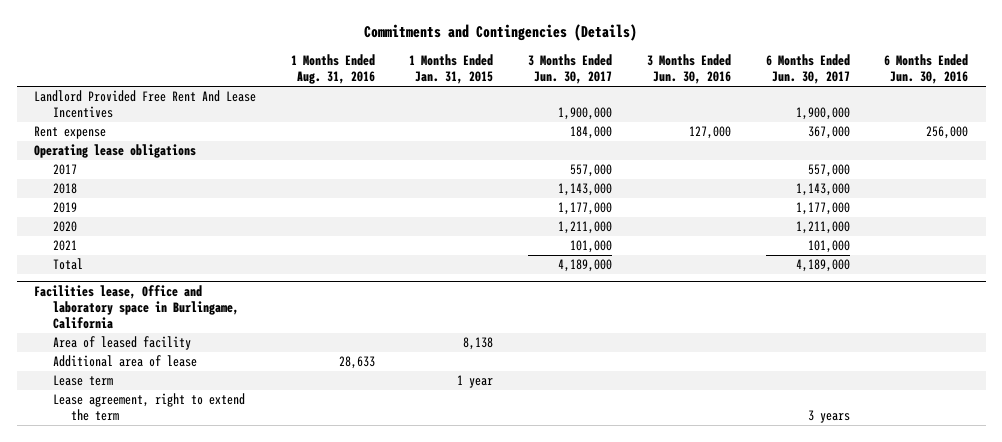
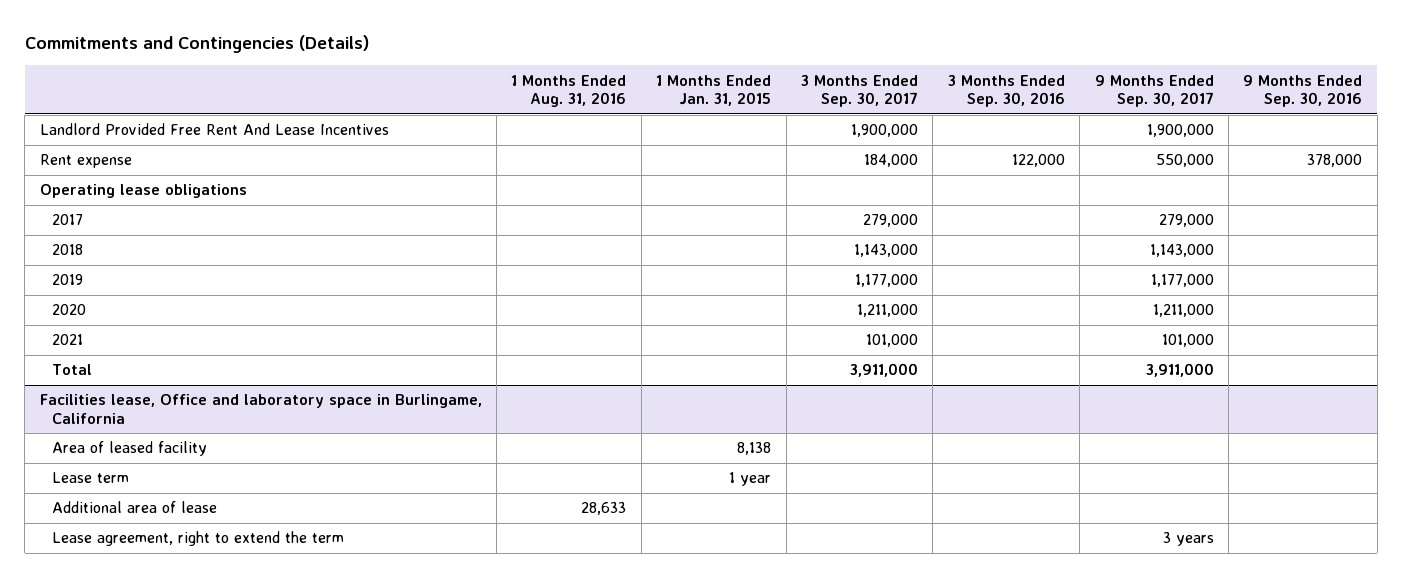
[528,54,613,84] 3 Months Ended Jun. 30, 2017 -> none
[646,54,731,84] 3 Months Ended Jun. 30, 2016 -> none
[765,54,850,84] 6 Months Ended Jun. 30, 2017 -> none
[884,54,969,84] 6 Months Ended Jun. 30, 2016 -> none
none -> [800,74,918,108] 3 Months Ended Sep. 30, 2017
none -> [947,74,1065,108] 3 Months Ended Sep. 30, 2016
none -> [1094,74,1214,108] 9 Months Ended Sep. 30, 2017
none -> [1243,74,1363,108] 9 Months Ended Sep. 30, 2016
[52,355,197,368] Additional area of lease -> [51,501,217,514] Additional area of lease

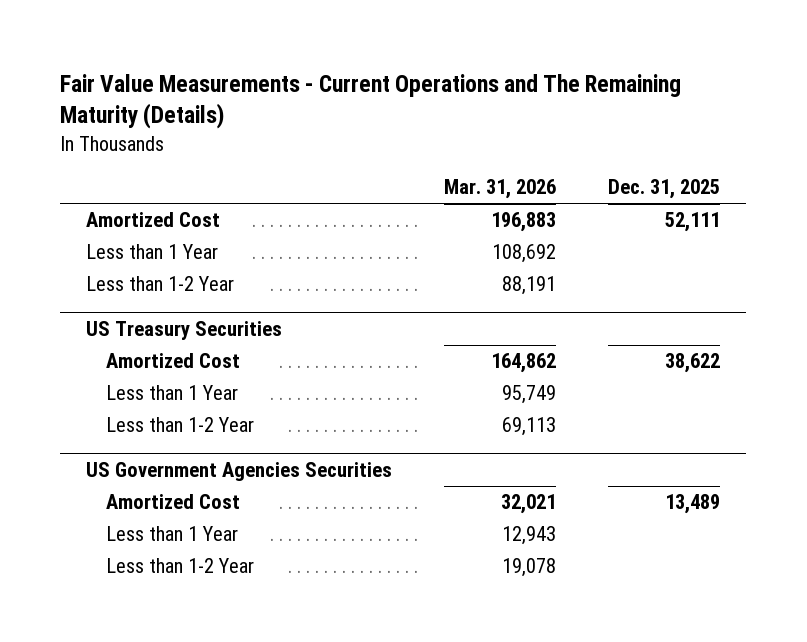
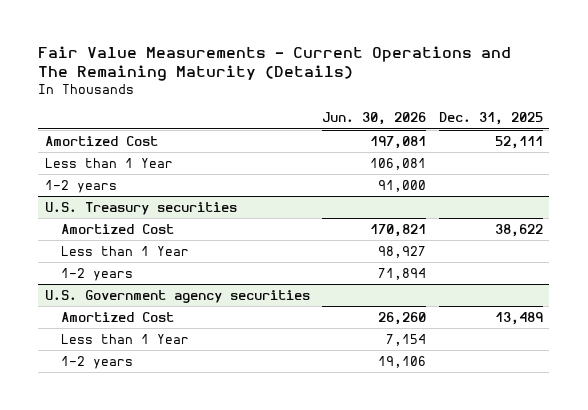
[444,179,557,200] Mar. 31, 2026 -> none
none -> [322,112,427,126] Jun. 30, 2026
[86,276,235,292] Less than 1-2 Year -> [44,179,117,193] 1-2 years
[86,320,283,340] US Treasury Securities -> [44,201,237,215] U.S. Treasury securities
[105,417,254,433] Less than 1-2 Year -> [61,267,134,281] 1-2 years
[86,461,393,481] US Government Agencies Securities -> [44,289,310,303] U.S. Government agency securities
[105,558,254,574] Less than 1-2 Year -> [61,355,134,369] 1-2 years

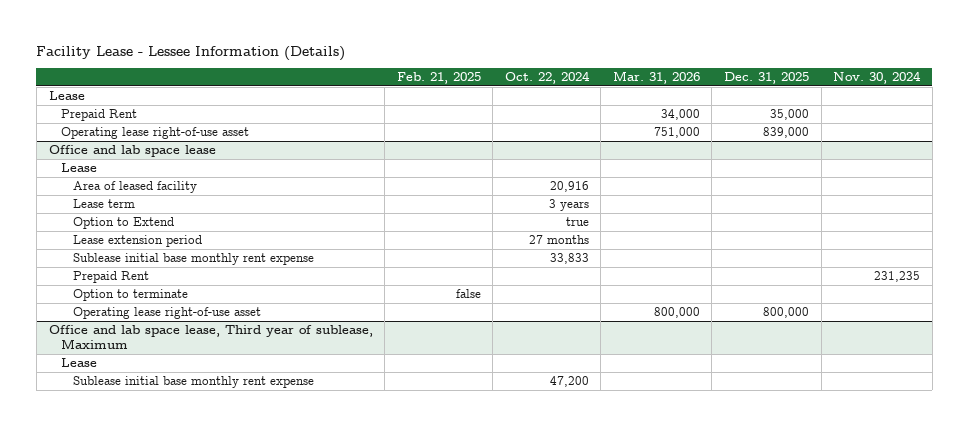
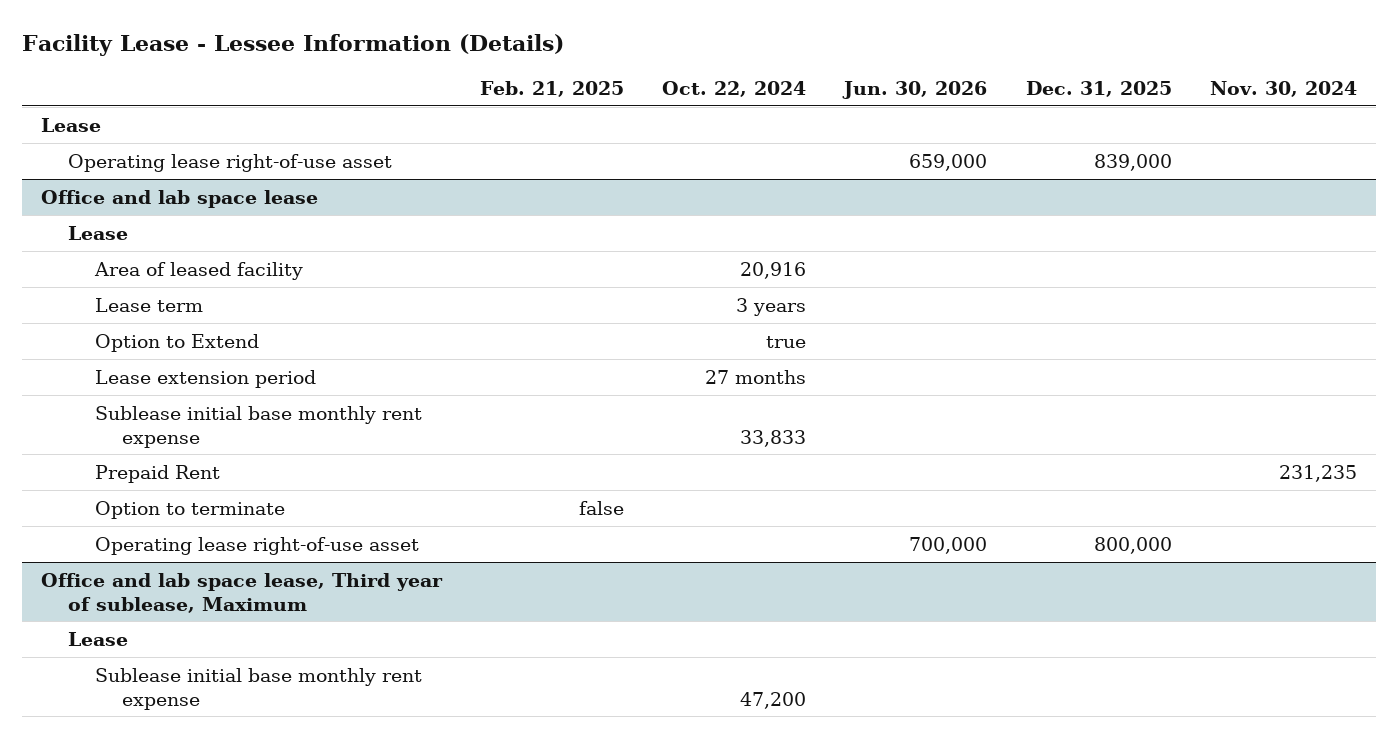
[612,71,700,85] Mar. 31, 2026 -> none
none -> [842,80,988,99] Jun. 30, 2026
[60,109,137,122] Prepaid Rent -> none

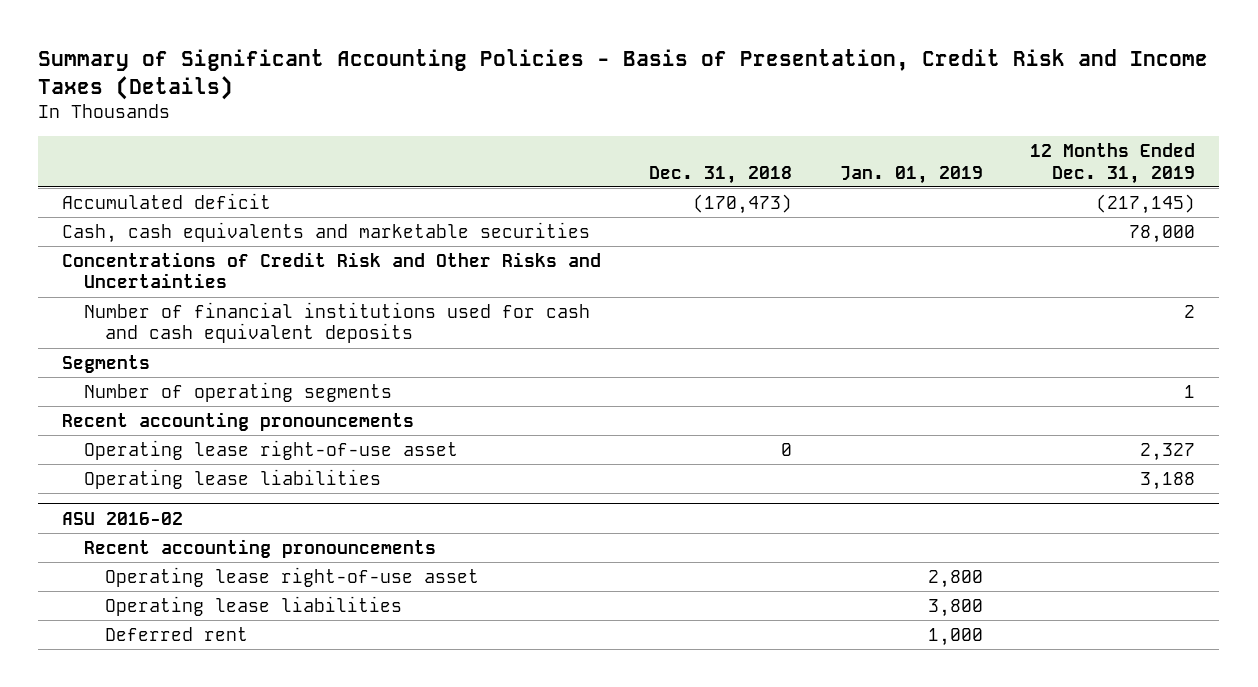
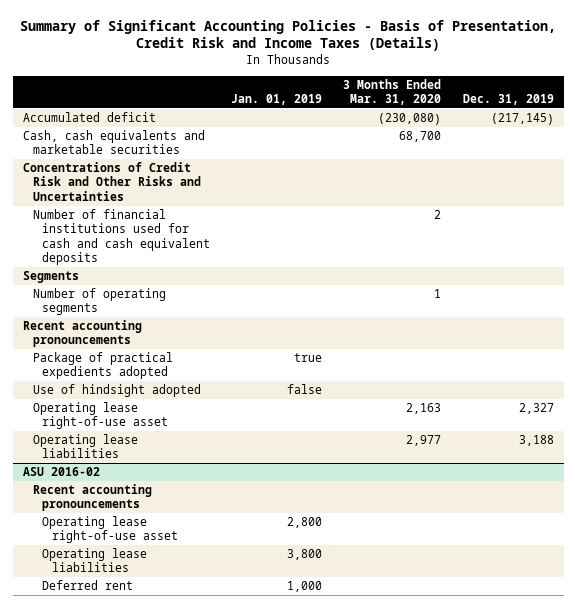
[648,165,792,184] Dec. 31, 2018 -> none
[1030,142,1196,184] 12 Months Ended Dec. 31, 2019 -> none
none -> [343,78,442,106] 3 Months Ended Mar. 31, 2020
none -> [462,94,554,106] Dec. 31, 2019
none -> [32,351,173,380] Package of practical expedients adopted
none -> [32,383,201,397] Use of hindsight adopted

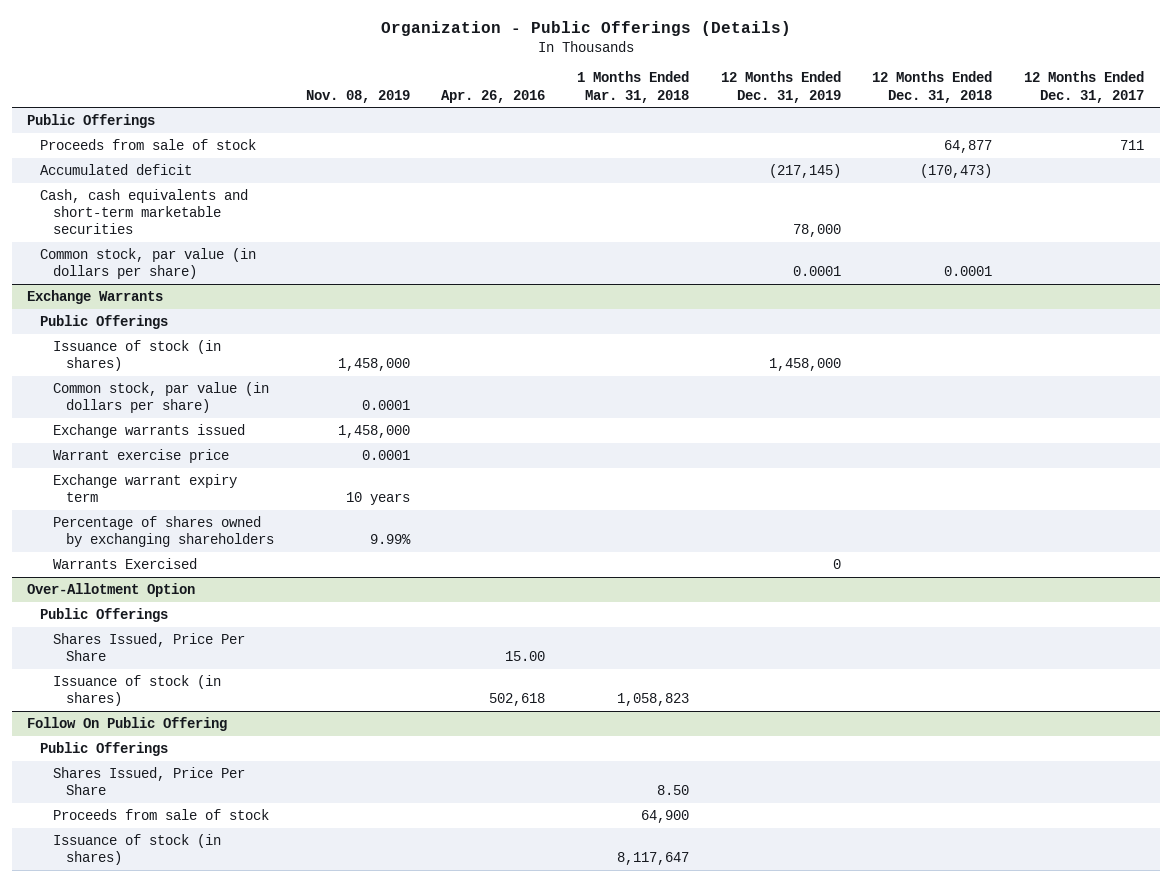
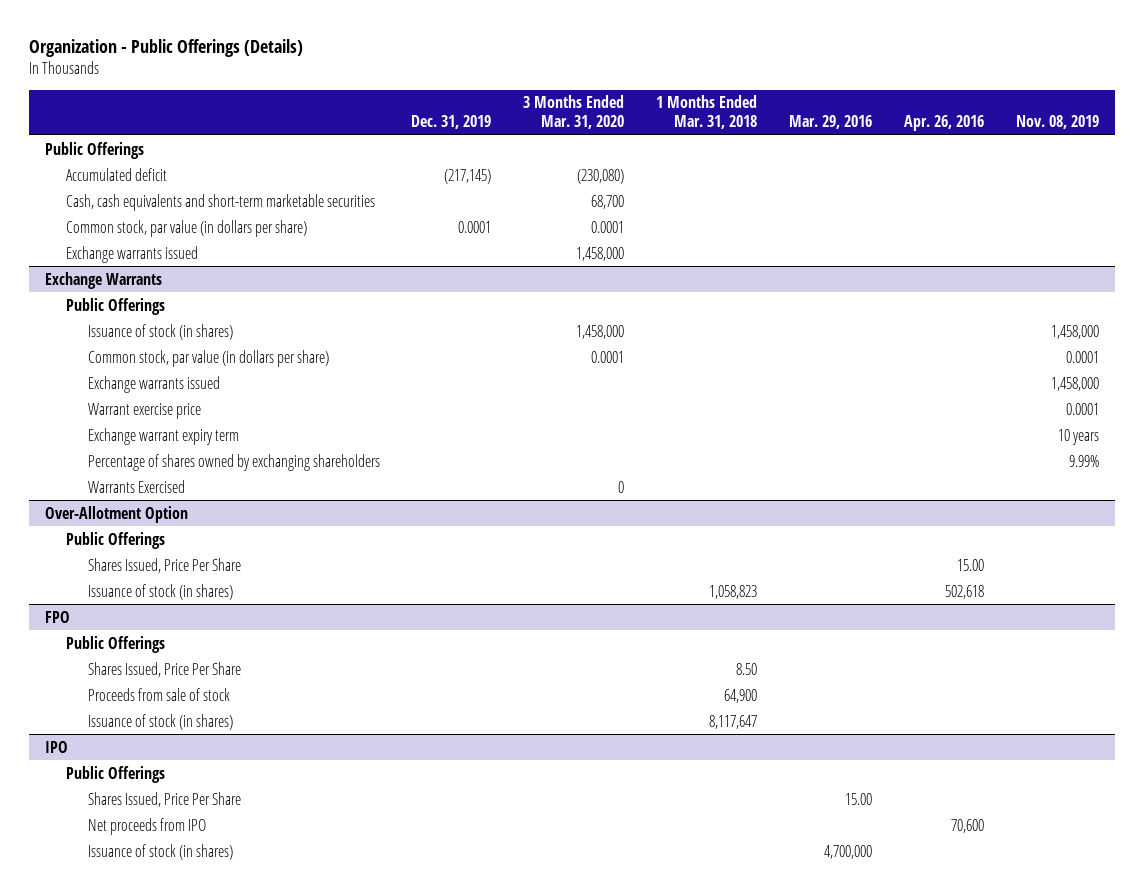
[720,71,841,103] 12 Months Ended Dec. 31, 2019 -> none
[872,71,993,103] 12 Months Ended Dec. 31, 2018 -> none
[1024,71,1145,103] 12 Months Ended Dec. 31, 2017 -> none
none -> [411,115,492,130] Dec. 31, 2019
none -> [523,95,625,130] 3 Months Ended Mar. 31, 2020
none -> [788,115,872,130] Mar. 29, 2016
[40,138,257,150] Proceeds from sale of stock -> none
none -> [66,245,199,263] Exchange warrants issued
[27,716,228,731] Follow On Public Offering -> [44,610,70,623] FPO
none -> [44,740,68,753] IPO
none -> [66,765,166,783] Public Offerings
none -> [87,791,241,807] Shares Issued, Price Per Share
none -> [87,817,206,835] Net proceeds from IPO
none -> [87,843,233,860] Issuance of stock (in shares)

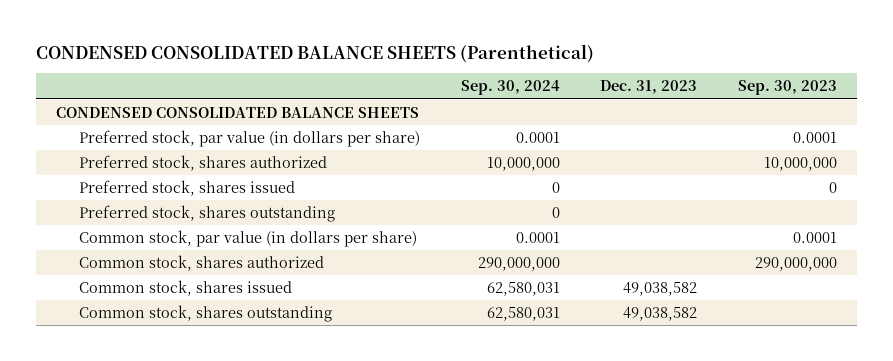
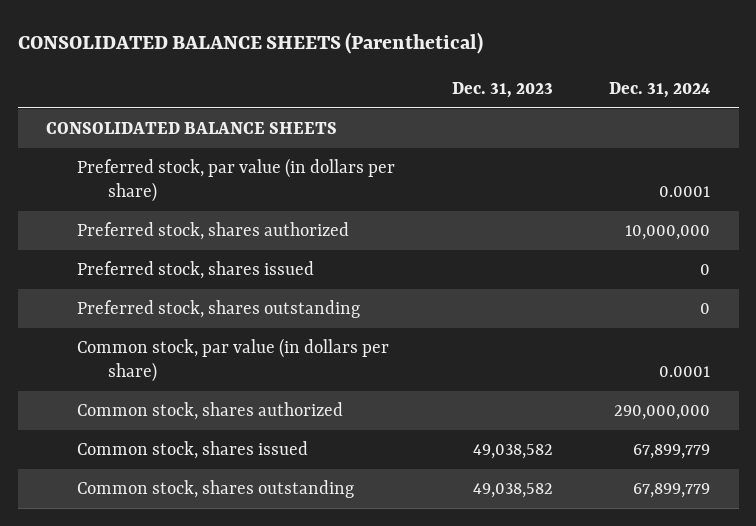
[36,43,595,63] CONDENSED CONSOLIDATED BALANCE SHEETS (Parenthetical) -> [17,32,483,55] CONSOLIDATED BALANCE SHEETS (Parenthetical)
[460,80,560,96] Sep. 30, 2024 -> none
[738,80,838,96] Sep. 30, 2023 -> none
none -> [609,82,711,99] Dec. 31, 2024
[56,106,420,118] CONDENSED CONSOLIDATED BALANCE SHEETS -> [46,122,338,135] CONSOLIDATED BALANCE SHEETS

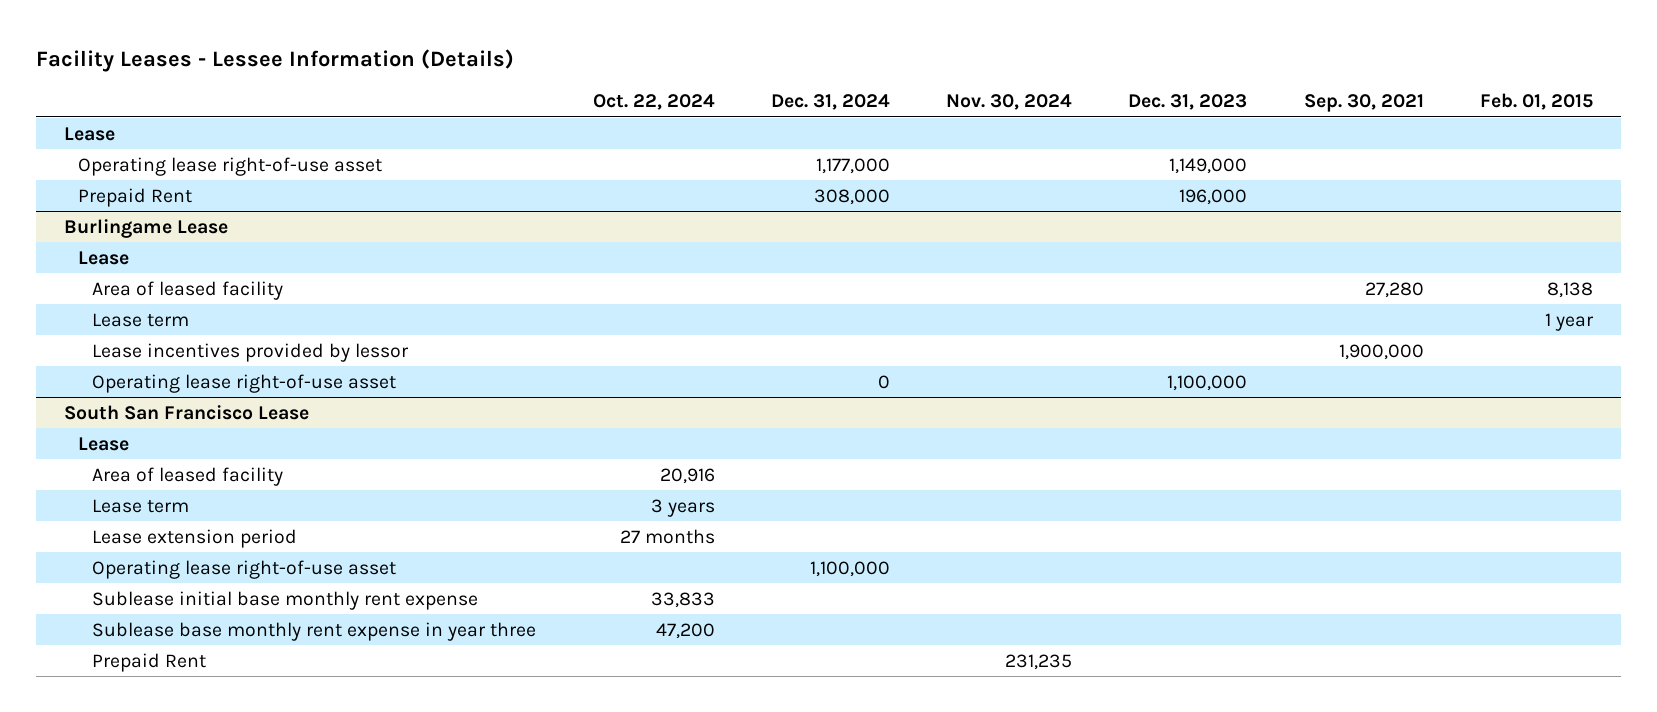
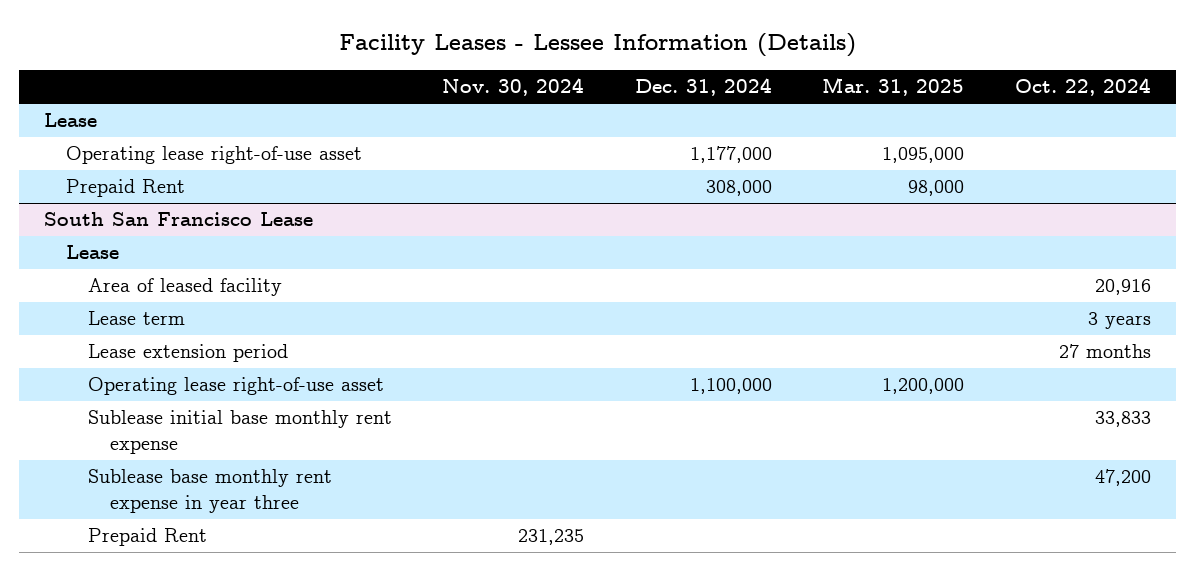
[1128,94,1248,111] Dec. 31, 2023 -> none
[1303,94,1424,113] Sep. 30, 2021 -> none
[1479,93,1593,111] Feb. 01, 2015 -> none
none -> [822,77,965,97] Mar. 31, 2025
[64,218,229,238] Burlingame Lease -> none
[78,250,130,265] Lease -> none
[92,280,284,300] Area of leased facility -> none
[92,312,190,327] Lease term -> none
[92,342,410,362] Lease incentives provided by lessor -> none
[92,373,397,393] Operating lease right-of-use asset -> none

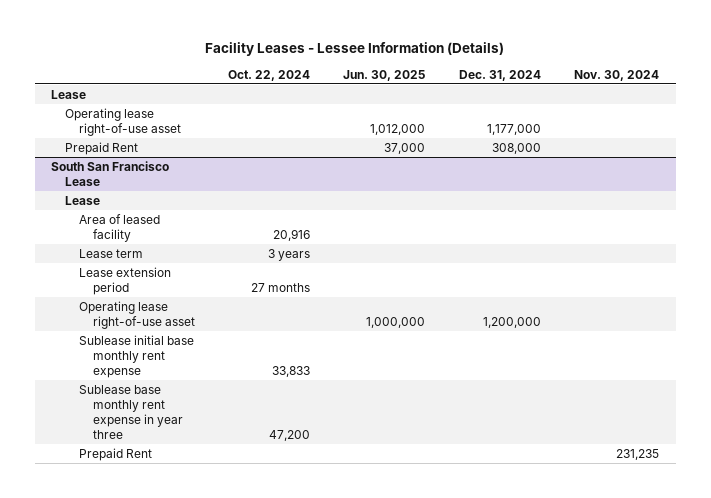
[822,77,965,97] Mar. 31, 2025 -> none
none -> [343,69,426,81] Jun. 30, 2025
[689,378,772,395] 1,100,000 -> [482,316,541,328] 1,200,000

